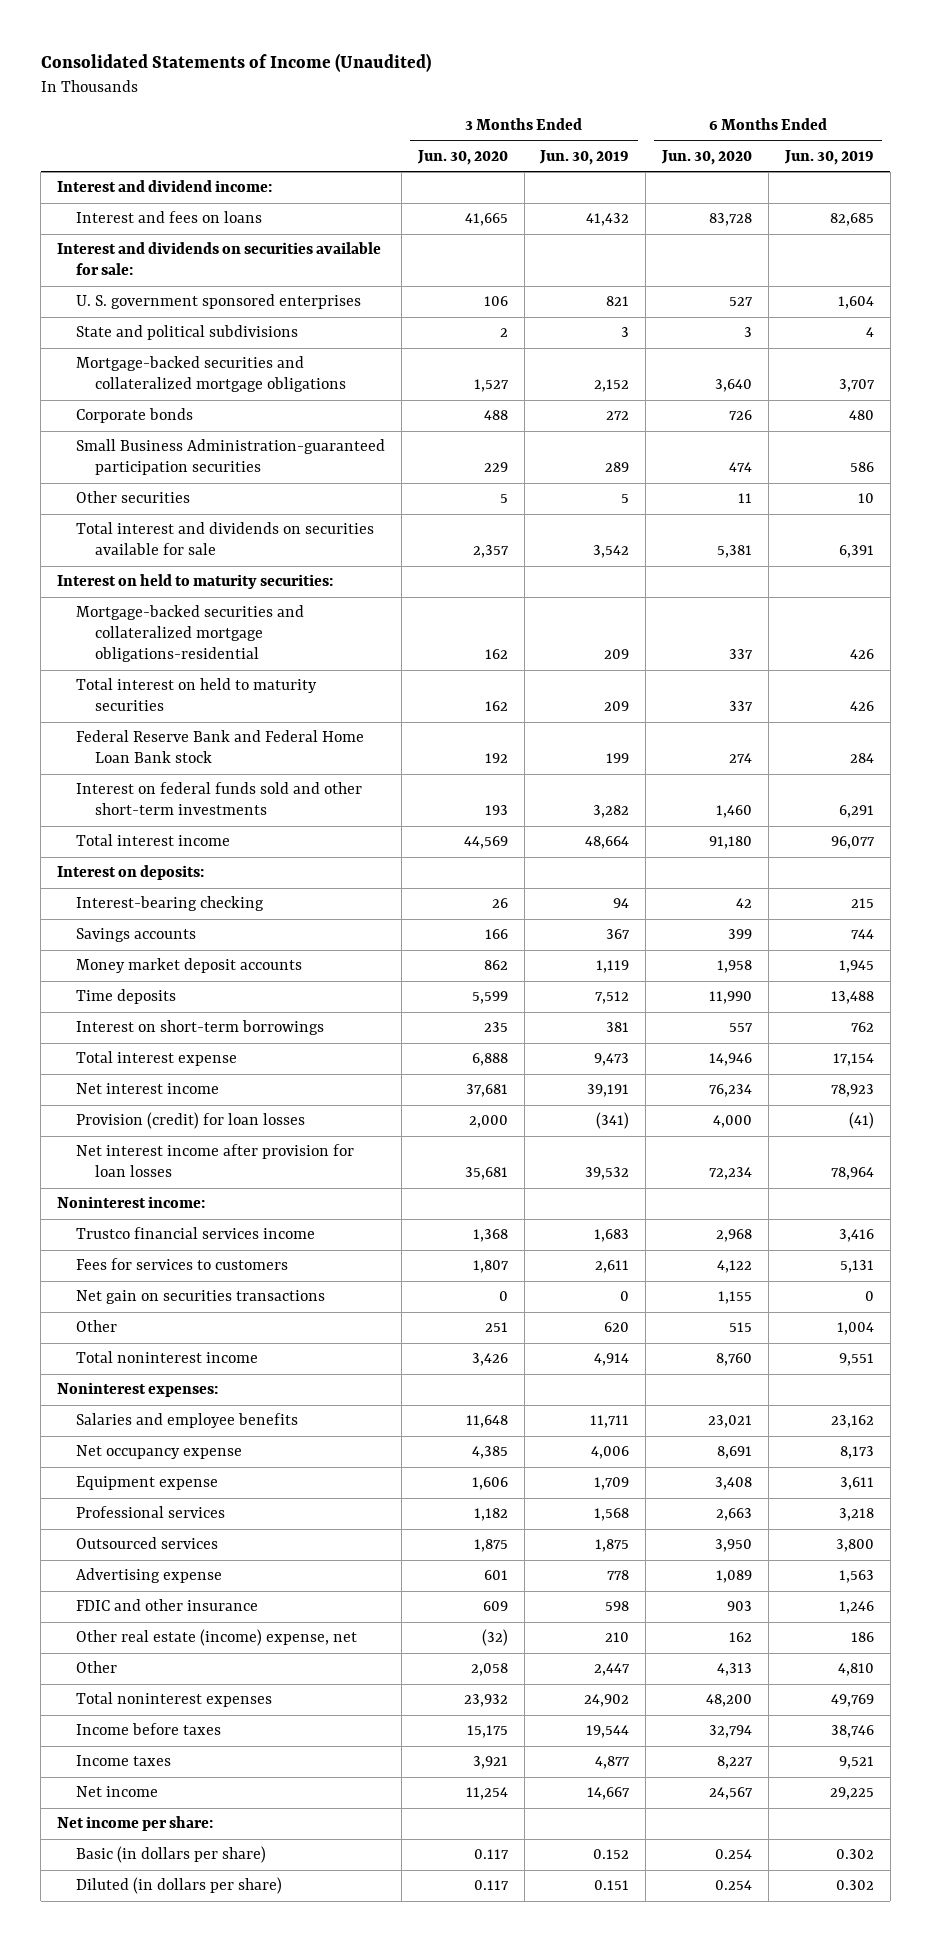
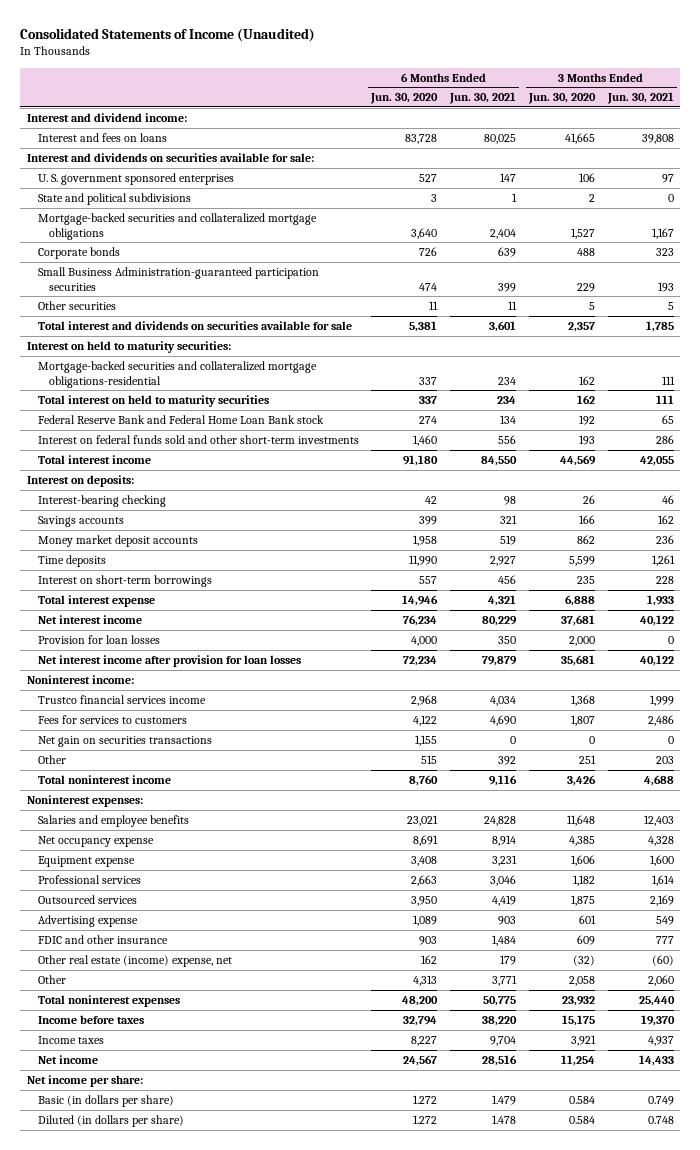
[539,149,630,165] Jun. 30, 2019 -> none
[783,149,874,165] Jun. 30, 2019 -> none
none -> [449,92,517,105] Jun. 30, 2021
none -> [606,92,674,105] Jun. 30, 2021
[76,1112,306,1130] Provision (credit) for loan losses -> [37,634,160,644] Provision for loan losses
[473,1849,509,1860] 0.117 -> [568,1095,595,1104] 0.584
[715,1849,753,1860] 0.254 -> [413,1094,438,1104] 1.272
[473,1880,509,1891] 0.117 -> [568,1115,595,1124] 0.584
[715,1880,753,1891] 0.254 -> [413,1114,438,1124] 1.272

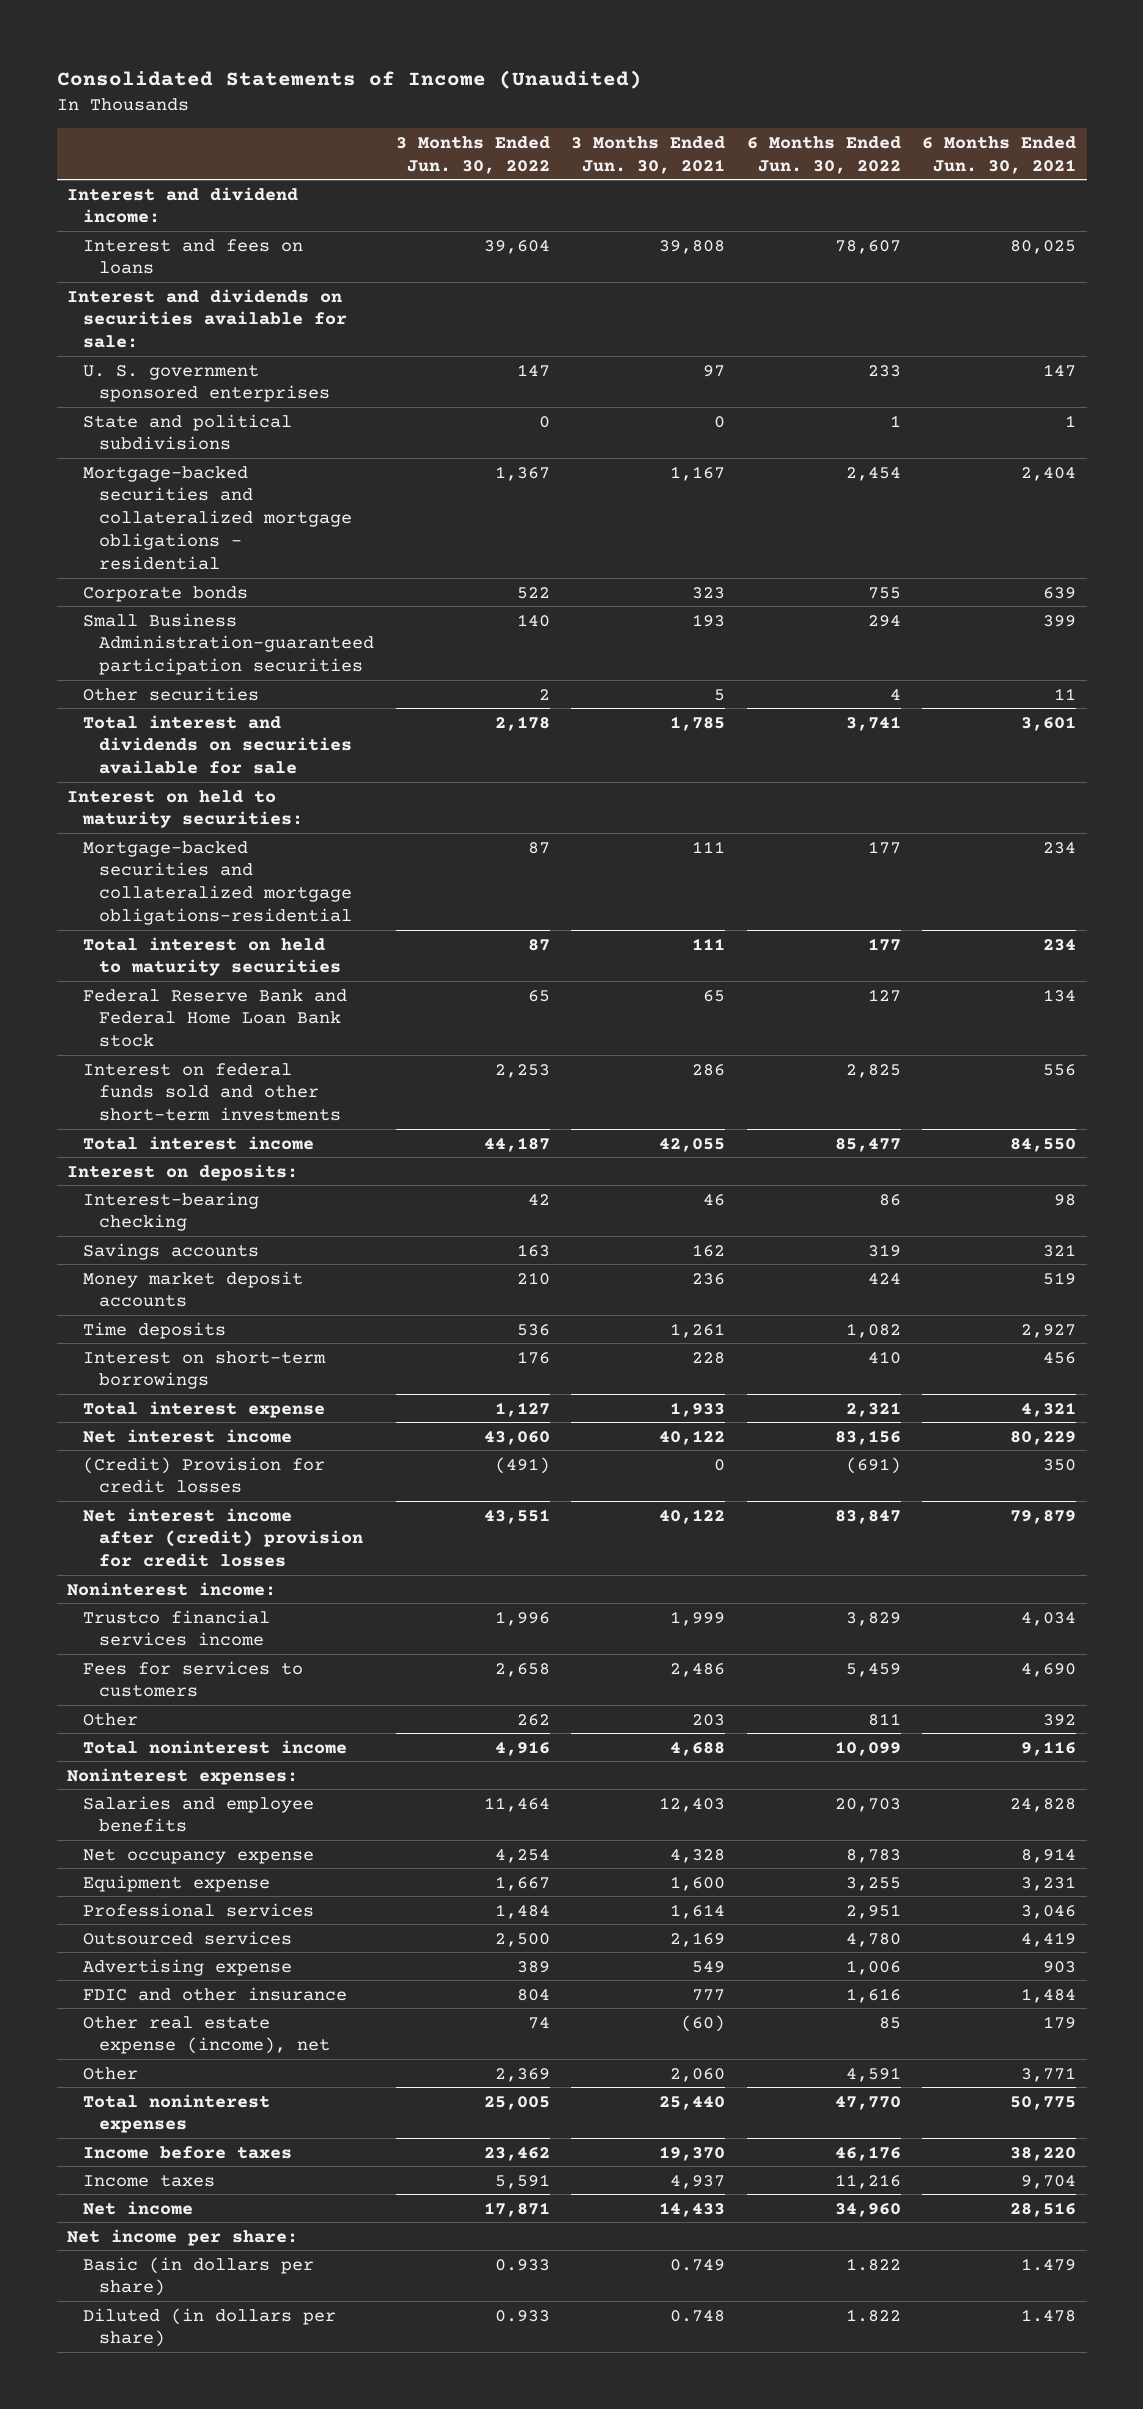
[370,93,439,105] Jun. 30, 2020 -> none
[527,93,596,105] Jun. 30, 2020 -> none
none -> [395,135,550,174] 3 Months Ended Jun. 30, 2022
none -> [746,135,901,174] 6 Months Ended Jun. 30, 2022
[37,212,317,240] Mortgage-backed securities and collateralized mortgage obligations -> [83,465,353,571] Mortgage-backed securities and collateralized mortgage obligations - residential
[37,634,160,644] Provision for loan losses -> [83,1456,326,1494] (Credit) Provision for credit losses
[37,654,301,667] Net interest income after provision for loan losses -> [83,1507,364,1568] Net interest income after (credit) provision for credit losses
[37,735,212,747] Net gain on securities transactions -> none
[37,954,232,967] Other real estate (income) expense, net -> [83,2015,331,2055] Other real estate expense (income), net

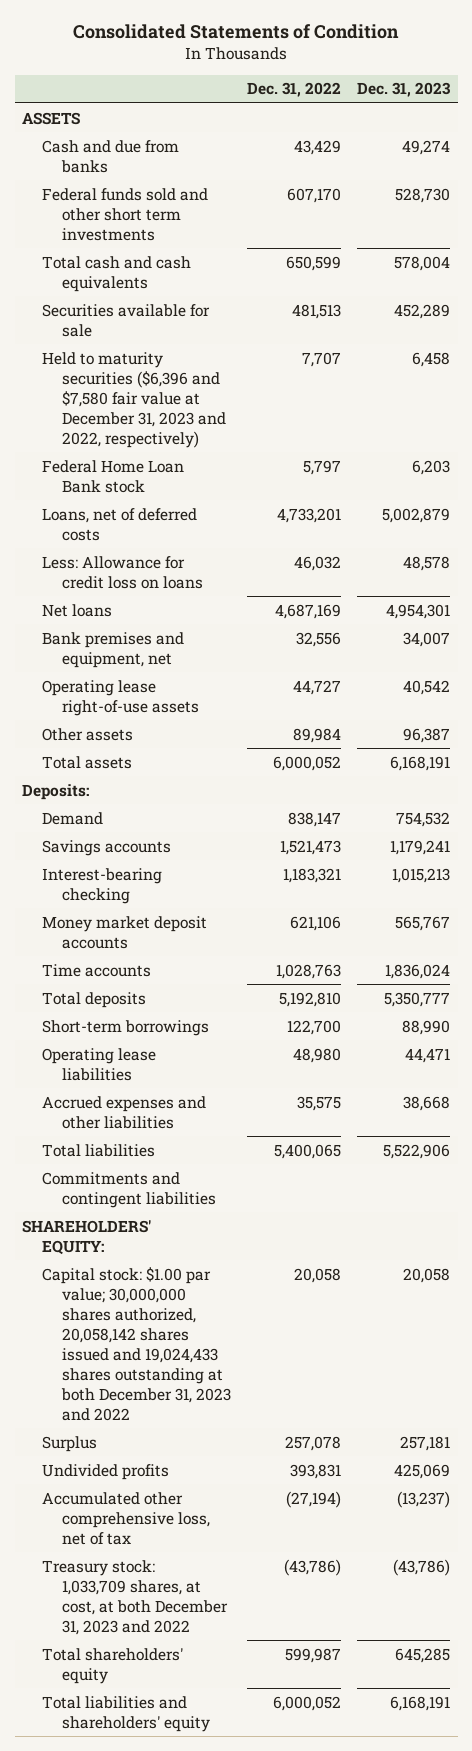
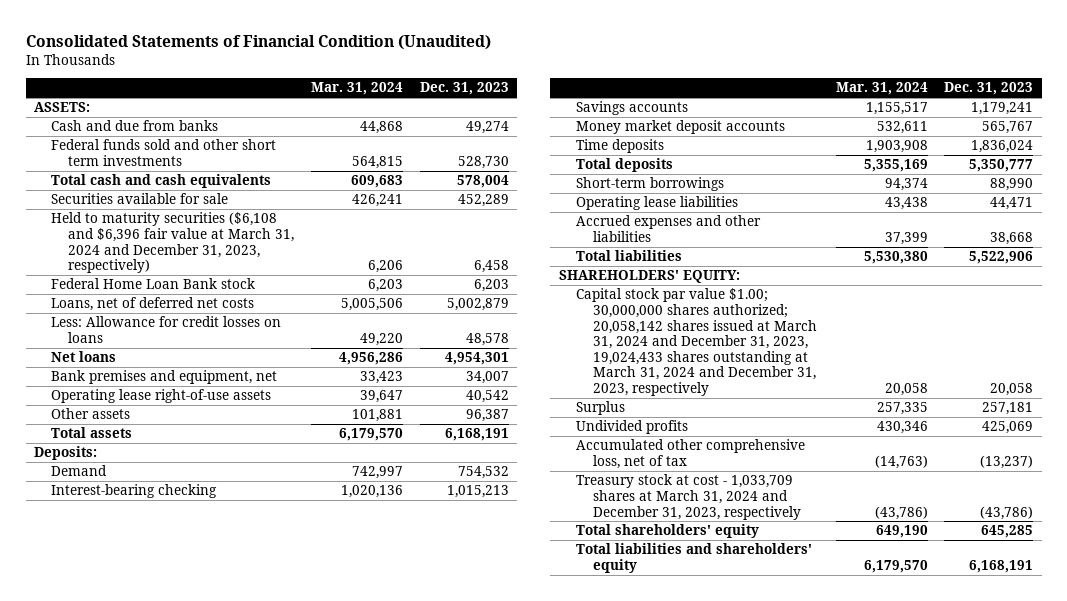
[73,24,400,40] Consolidated Statements of Condition -> [25,34,491,50] Consolidated Statements of Financial Condition (Unaudited)
[246,82,341,98] Dec. 31, 2022 -> none
none -> [310,82,403,96] Mar. 31, 2024
[22,111,81,125] ASSETS -> [34,102,91,113] ASSETS:
[42,351,226,448] Held to maturity securities ($6,396 and $7,580 fair value at December 31, 2023 and 2022, respectively) -> [51,212,295,274] Held to maturity securities ($6,108 and $6,396 fair value at March 31, 2024 and December 31, 2023, respectively)
[42,507,198,541] Loans, net of deferred costs -> [51,297,255,312] Loans, net of deferred net costs
[42,555,203,589] Less: Allowance for credit loss on loans -> [51,316,282,344] Less: Allowance for credit losses on loans
[42,839,172,856] Savings accounts -> [575,101,688,116] Savings accounts
[42,963,152,977] Time accounts -> [575,139,664,154] Time deposits
[42,1171,216,1208] Commitments and contingent liabilities -> none
[42,1266,231,1421] Capital stock: $1.00 par value; 30,000,000 shares authorized, 20,058,142 shares issued and 19,024,433 shares outstanding at both December 31, 2023 and 2022 -> [575,288,817,397] Capital stock par value $1.00; 30,000,000 shares authorized; 20,058,142 shares issued at March 31, 2024 and December 31, 2023, 19,024,433 shares outstanding at March 31, 2024 and December 31, 2023, respectively
[42,1559,228,1635] Treasury stock: 1,033,709 shares, at cost, at both December 31, 2023 and 2022 -> [575,474,801,520] Treasury stock at cost - 1,033,709 shares at March 31, 2024 and December 31, 2023, respectively

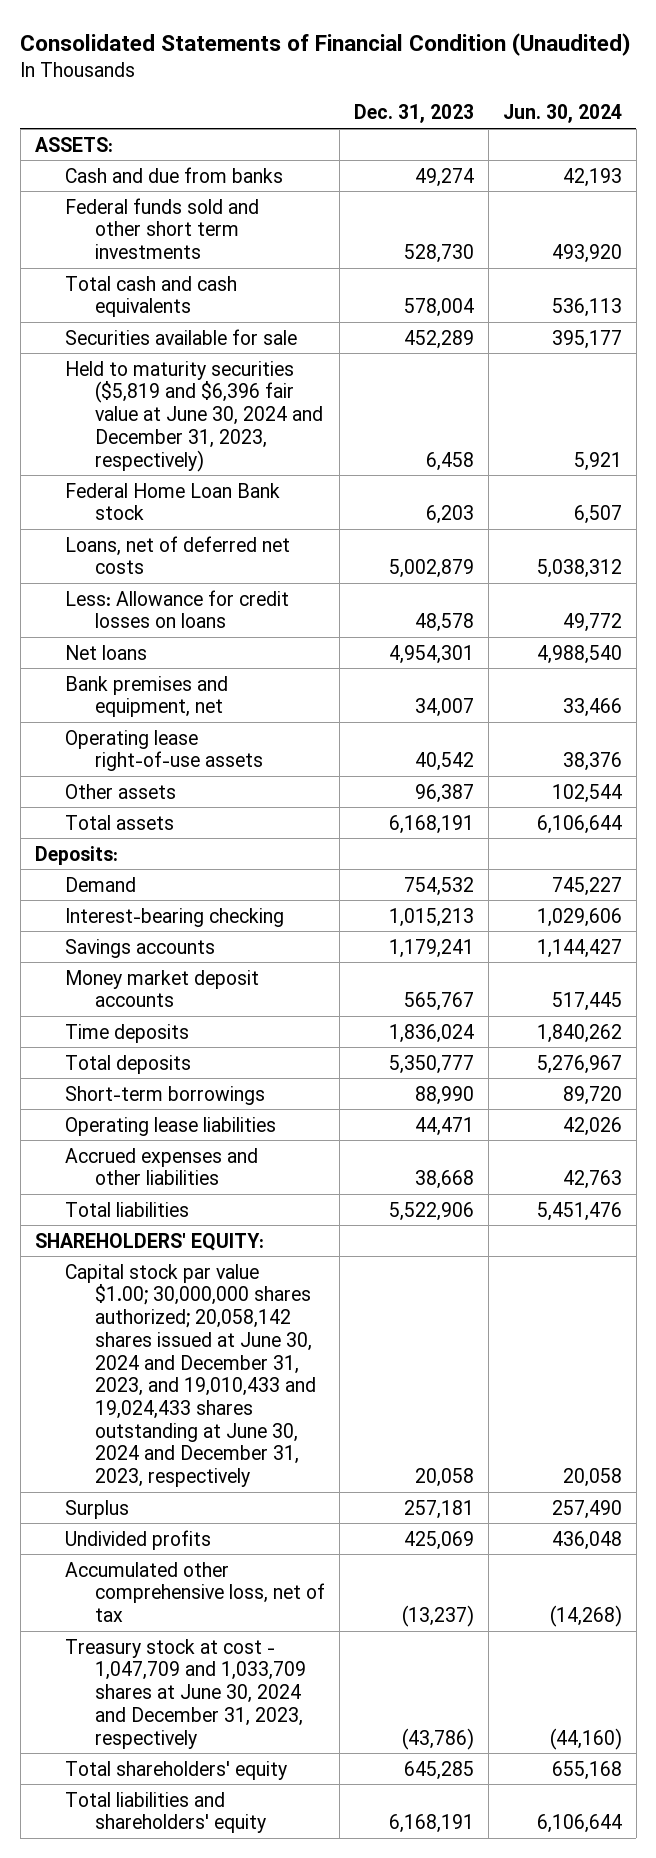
[310,82,403,96] Mar. 31, 2024 -> none
none -> [502,104,622,124] Jun. 30, 2024
[51,212,295,274] Held to maturity securities ($6,108 and $6,396 fair value at March 31, 2024 and December 31, 2023, respectively) -> [64,360,324,472] Held to maturity securities ($5,819 and $6,396 fair value at June 30, 2024 and December 31, 2023, respectively)
[575,288,817,397] Capital stock par value $1.00; 30,000,000 shares authorized; 20,058,142 shares issued at March 31, 2024 and December 31, 2023, 19,024,433 shares outstanding at March 31, 2024 and December 31, 2023, respectively -> [64,1263,317,1488] Capital stock par value $1.00; 30,000,000 shares authorized; 20,058,142 shares issued at June 30, 2024 and December 31, 2023, and 19,010,433 and 19,024,433 shares outstanding at June 30, 2024 and December 31, 2023, respectively
[575,474,801,520] Treasury stock at cost - 1,033,709 shares at March 31, 2024 and December 31, 2023, respectively -> [64,1638,307,1749] Treasury stock at cost - 1,047,709 and 1,033,709 shares at June 30, 2024 and December 31, 2023, respectively

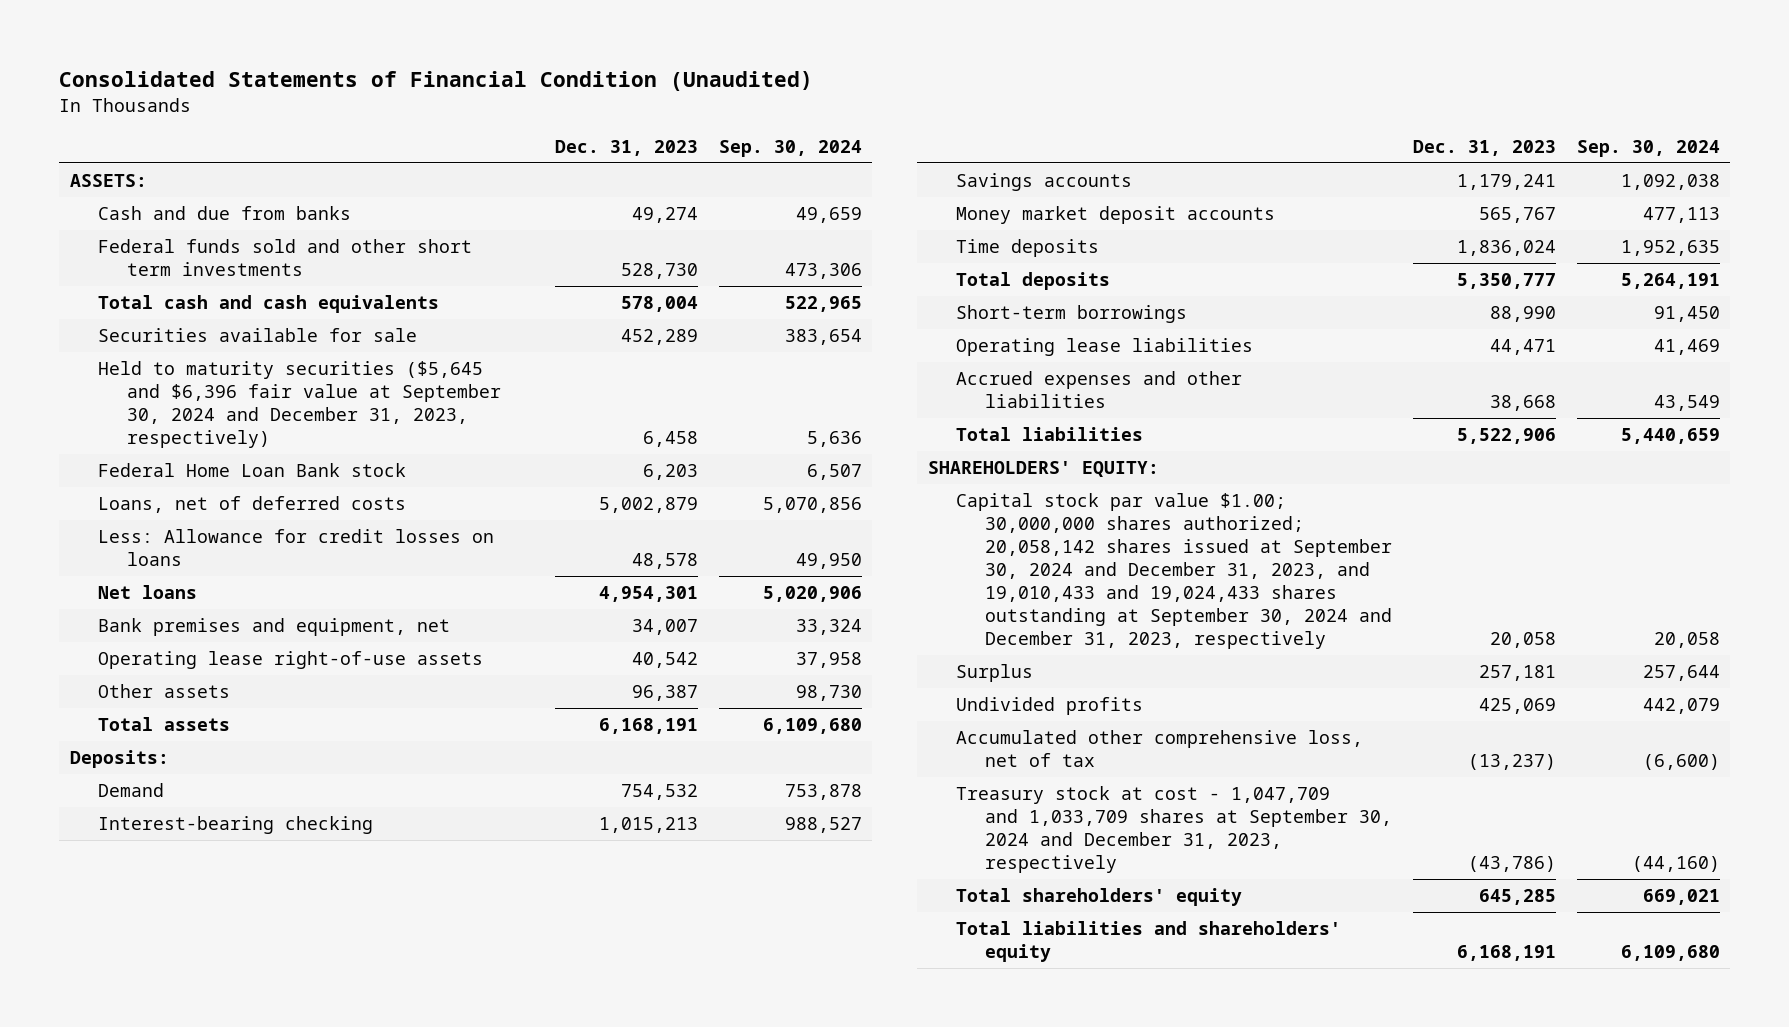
[502,104,622,124] Jun. 30, 2024 -> none
none -> [718,139,862,157] Sep. 30, 2024
[64,360,324,472] Held to maturity securities ($5,819 and $6,396 fair value at June 30, 2024 and December 31, 2023, respectively) -> [98,360,501,449] Held to maturity securities ($5,645 and $6,396 fair value at September 30, 2024 and December 31, 2023, respectively)
[64,535,290,575] Loans, net of deferred net costs -> [98,495,407,513] Loans, net of deferred costs
[64,1263,317,1488] Capital stock par value $1.00; 30,000,000 shares authorized; 20,058,142 shares issued at June 30, 2024 and December 31, 2023, and 19,010,433 and 19,024,433 shares outstanding at June 30, 2024 and December 31, 2023, respectively -> [956,492,1392,650] Capital stock par value $1.00; 30,000,000 shares authorized; 20,058,142 shares issued at September 30, 2024 and December 31, 2023, and 19,010,433 and 19,024,433 shares outstanding at September 30, 2024 and December 31, 2023, respectively
[64,1638,307,1749] Treasury stock at cost - 1,047,709 and 1,033,709 shares at June 30, 2024 and December 31, 2023, respectively -> [956,785,1392,874] Treasury stock at cost - 1,047,709 and 1,033,709 shares at September 30, 2024 and December 31, 2023, respectively

